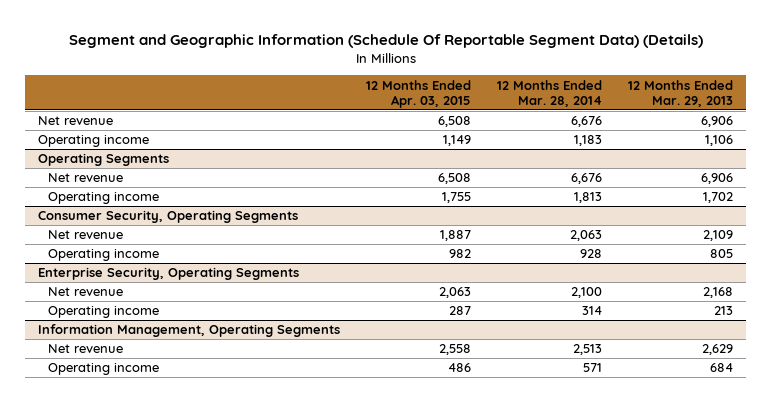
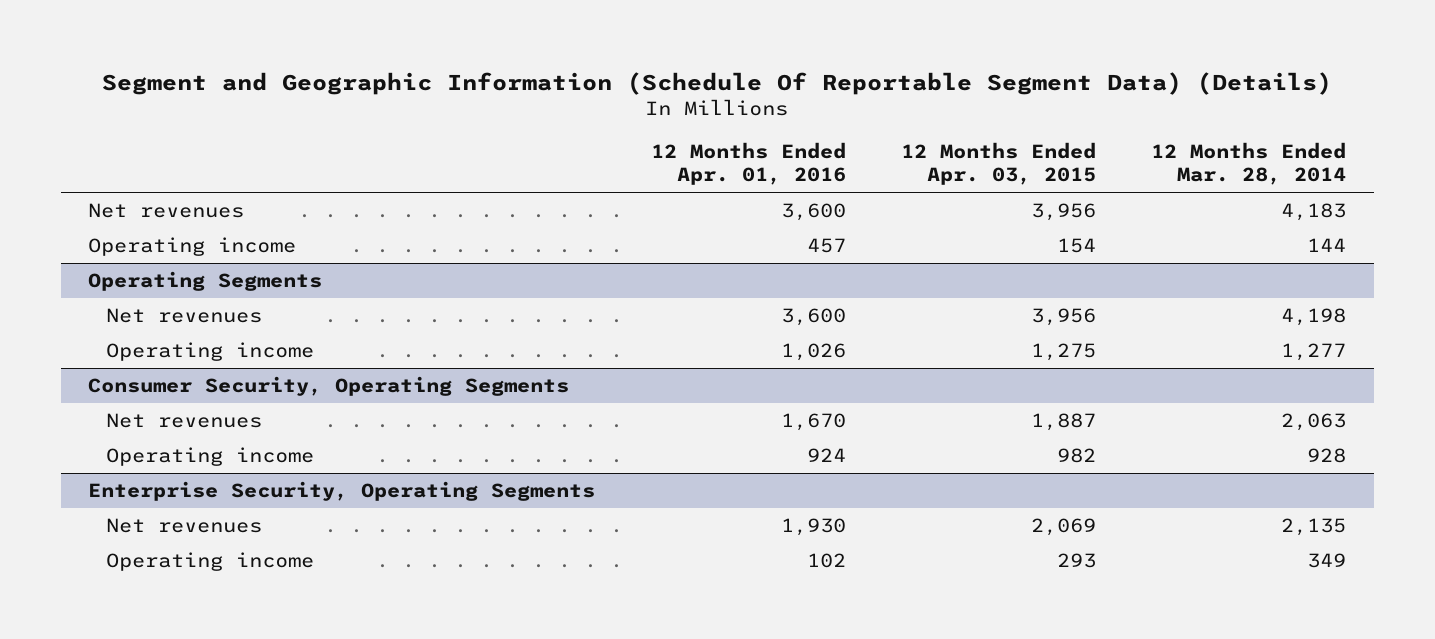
[627,79,733,107] 12 Months Ended Mar. 29, 2013 -> none
none -> [650,142,846,186] 12 Months Ended Apr. 01, 2016
[38,116,114,126] Net revenue -> [88,203,245,219] Net revenues
[438,116,472,128] 6,508 -> [1031,203,1097,222] 3,956
[570,116,602,128] 6,676 -> [1281,203,1347,222] 4,183
[443,135,472,147] 1,149 -> [1057,238,1097,254] 154
[573,135,602,147] 1,183 -> [1307,238,1347,253] 144
[48,173,124,183] Net revenue -> [106,308,263,324] Net revenues
[438,173,472,185] 6,508 -> [1031,308,1097,327] 3,956
[570,173,602,185] 6,676 -> [1281,308,1347,327] 4,198
[442,192,472,204] 1,755 -> [1031,343,1097,362] 1,275
[573,192,602,204] 1,813 -> [1281,343,1347,362] 1,277
[48,230,124,240] Net revenue -> [106,413,263,429] Net revenues
[38,324,341,338] Information Management, Operating Segments -> none
[48,344,124,354] Net revenue -> none
[48,363,160,376] Operating income -> none
[48,287,124,297] Net revenue -> [106,518,263,534] Net revenues
[439,287,472,299] 2,063 -> [1031,518,1097,537] 2,069
[570,287,602,299] 2,100 -> [1281,518,1347,537] 2,135
[449,306,472,316] 287 -> [1057,553,1097,569] 293
[581,306,602,316] 314 -> [1307,553,1347,569] 349

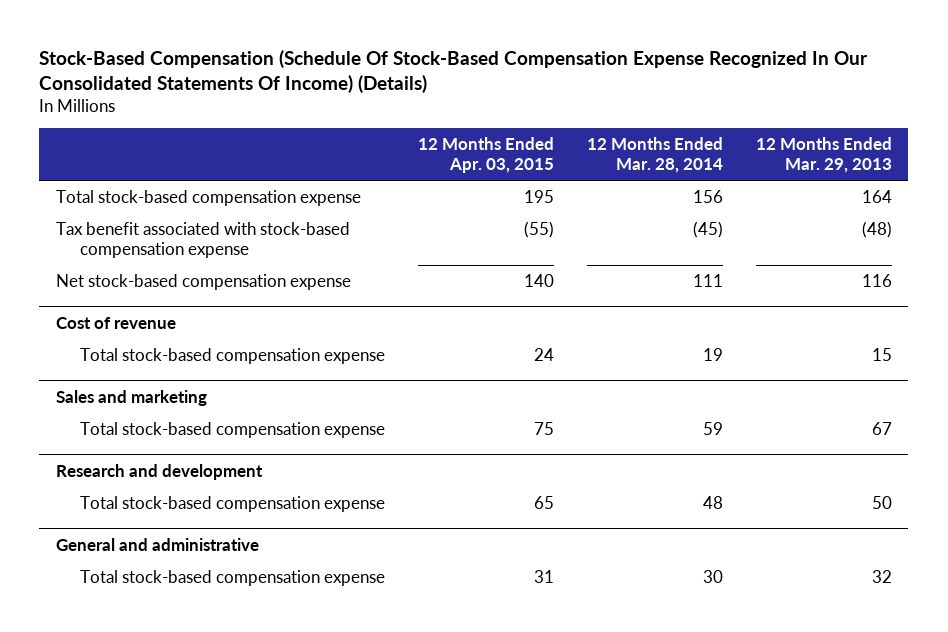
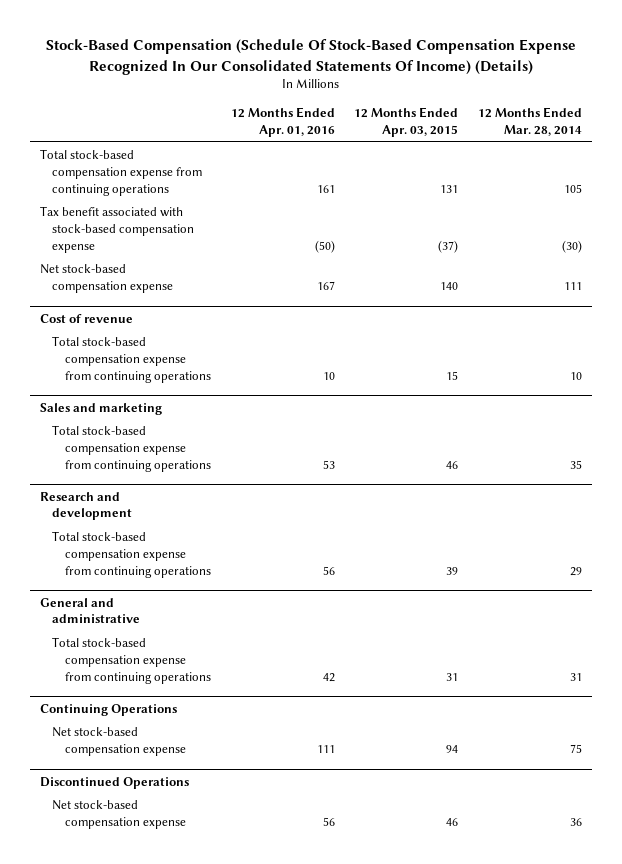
[755,137,892,174] 12 Months Ended Mar. 29, 2013 -> none
none -> [230,107,335,138] 12 Months Ended Apr. 01, 2016
[55,189,361,206] Total stock-based compensation expense -> [39,149,203,196] Total stock-based compensation expense from continuing operations
[523,189,554,203] 195 -> [440,184,459,193] 131
[692,189,723,203] 156 -> [564,183,583,193] 105
[523,220,554,238] (55) -> [438,239,459,253] (37)
[692,220,723,238] (45) -> [562,239,583,253] (30)
[79,347,385,364] Total stock-based compensation expense -> [52,336,212,383] Total stock-based compensation expense from continuing operations
[533,347,554,361] 24 -> [446,370,459,380] 15
[702,347,723,361] 19 -> [570,371,583,380] 10
[79,421,385,438] Total stock-based compensation expense -> [52,425,212,472] Total stock-based compensation expense from continuing operations
[533,421,554,435] 75 -> [446,460,459,469] 46
[702,421,723,435] 59 -> [570,459,583,469] 35
[79,495,385,512] Total stock-based compensation expense -> [52,531,212,578] Total stock-based compensation expense from continuing operations
[533,495,554,509] 65 -> [446,566,459,575] 39
[702,495,723,509] 48 -> [570,566,583,576] 29
[79,569,385,586] Total stock-based compensation expense -> [52,637,212,684] Total stock-based compensation expense from continuing operations
[702,569,723,583] 30 -> [570,672,583,681] 31
none -> [39,703,177,716] Continuing Operations
none -> [52,727,187,756] Net stock-based compensation expense
none -> [39,776,189,789] Discontinued Operations
none -> [52,800,187,829] Net stock-based compensation expense

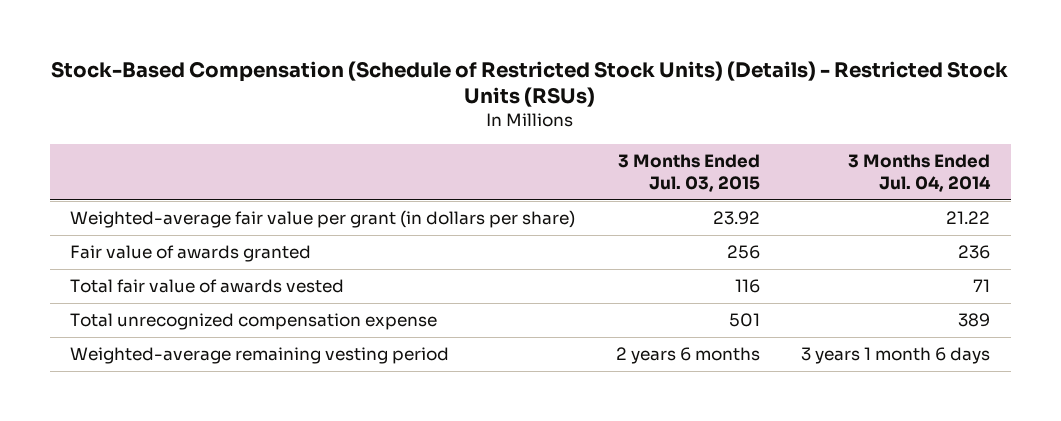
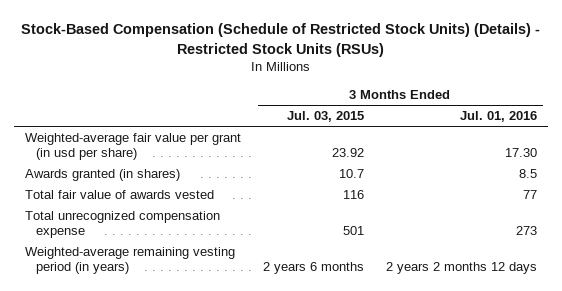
[848,153,992,192] 3 Months Ended Jul. 04, 2014 -> none
none -> [460,111,538,123] Jul. 01, 2016
[70,245,312,263] Fair value of awards granted -> none
[70,210,576,229] Weighted-average fair value per grant (in dollars per share) -> [25,132,242,161] Weighted-average fair value per grant (in usd per share)
none -> [25,168,181,181] Awards granted (in shares)
[70,347,450,365] Weighted-average remaining vesting period -> [25,246,236,275] Weighted-average remaining vesting period (in years)

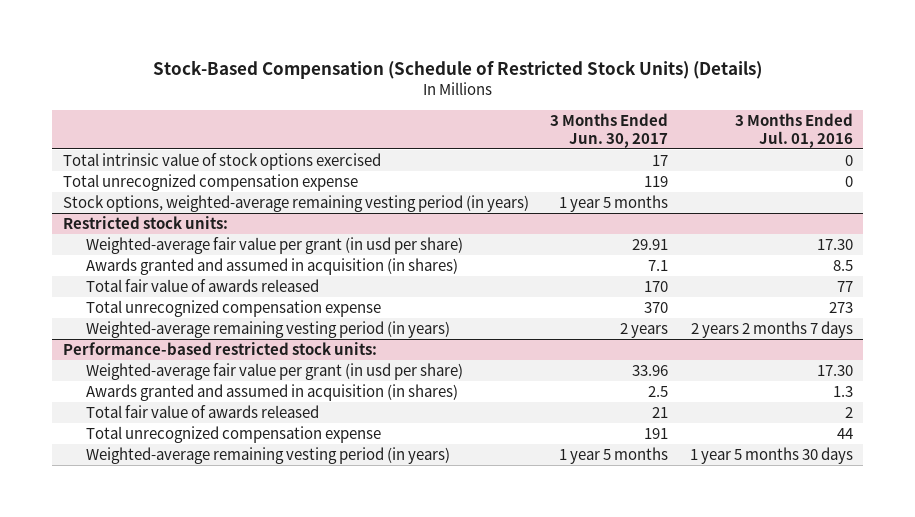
[21,23,541,57] Stock-Based Compensation (Schedule of Restricted Stock Units) (Details) - Restricted Stock Units (RSUs) -> [152,60,762,80] Stock-Based Compensation (Schedule of Restricted Stock Units) (Details)
[287,111,365,123] Jul. 03, 2015 -> none
none -> [550,113,669,148] 3 Months Ended Jun. 30, 2017
none -> [62,153,381,171] Total intrinsic value of stock options exercised
none -> [62,174,358,192] Total unrecognized compensation expense
none -> [62,195,529,213] Stock options, weighted-average remaining vesting period (in years)
none -> [62,216,228,230] Restricted stock units:
[25,168,181,181] Awards granted (in shares) -> [86,258,459,276] Awards granted and assumed in acquisition (in shares)
[25,189,215,199] Total fair value of awards vested -> [86,279,320,293] Total fair value of awards released
[386,262,538,275] 2 years 2 months 12 days -> [690,321,853,339] 2 years 2 months 7 days
none -> [62,342,377,356] Performance-based restricted stock units:
none -> [86,363,464,381] Weighted-average fair value per grant (in usd per share)
none -> [86,384,459,402] Awards granted and assumed in acquisition (in shares)
none -> [86,405,320,419] Total fair value of awards released
none -> [86,426,382,444] Total unrecognized compensation expense
none -> [86,447,451,465] Weighted-average remaining vesting period (in years)

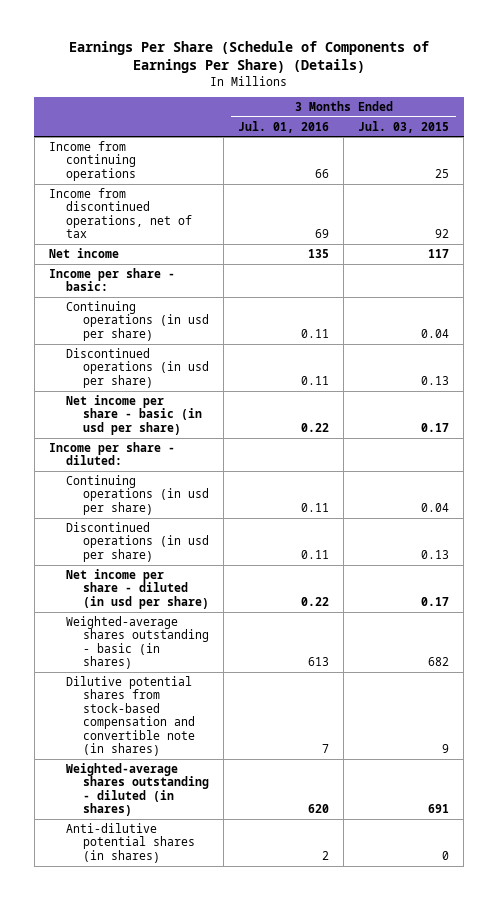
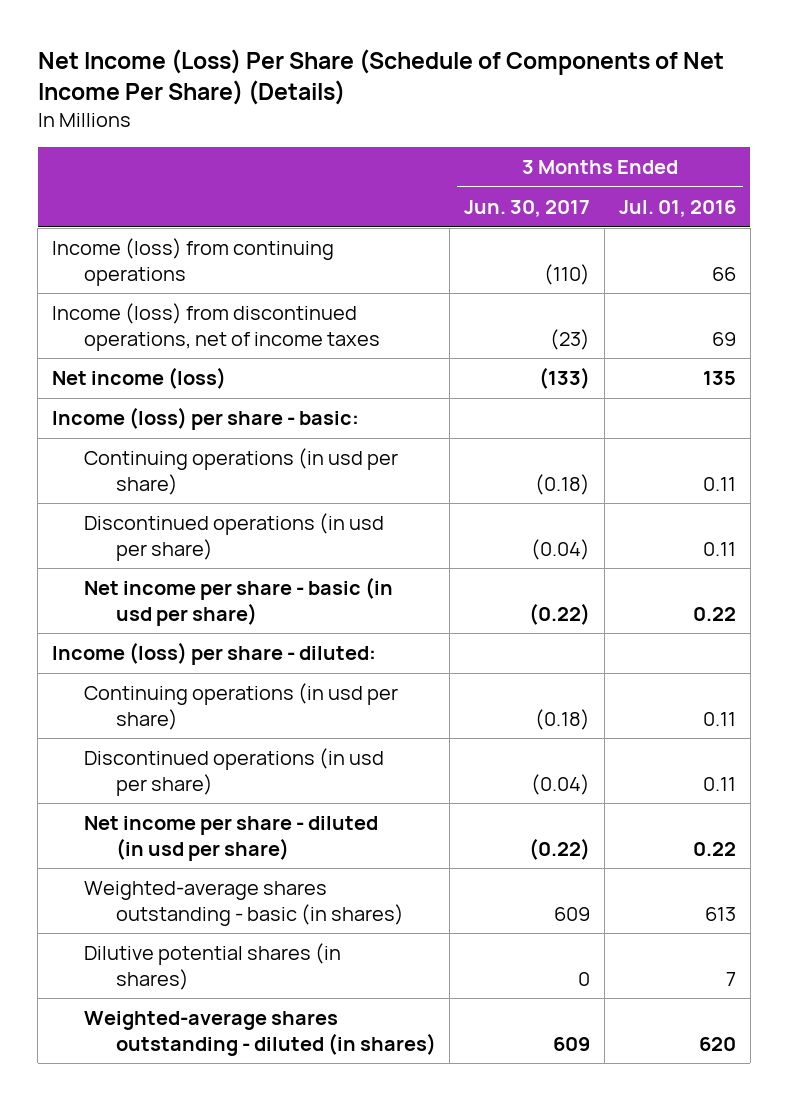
[68,41,429,74] Earnings Per Share (Schedule of Components of Earnings Per Share) (Details) -> [37,48,724,106] Net Income (Loss) Per Share (Schedule of Components of Net Income Per Share) (Details)
[358,120,450,133] Jul. 03, 2015 -> none
none -> [464,200,591,218] Jun. 30, 2017
[48,140,136,181] Income from continuing operations -> [52,238,335,286] Income (loss) from continuing operations
[48,187,192,239] Income from discontinued operations, net of tax -> [52,303,380,351] Income (loss) from discontinued operations, net of income taxes
[48,247,119,258] Net income -> [52,367,227,390] Net income (loss)
[48,267,175,292] Income per share - basic: -> [52,407,360,431] Income (loss) per share - basic:
[48,441,175,466] Income per share - diluted: -> [52,642,377,666] Income (loss) per share - diluted:
[65,675,196,757] Dilutive potential shares from stock-based compensation and convertible note (in shares) -> [83,943,341,990] Dilutive potential shares (in shares)
[65,822,196,863] Anti-dilutive potential shares (in shares) -> none

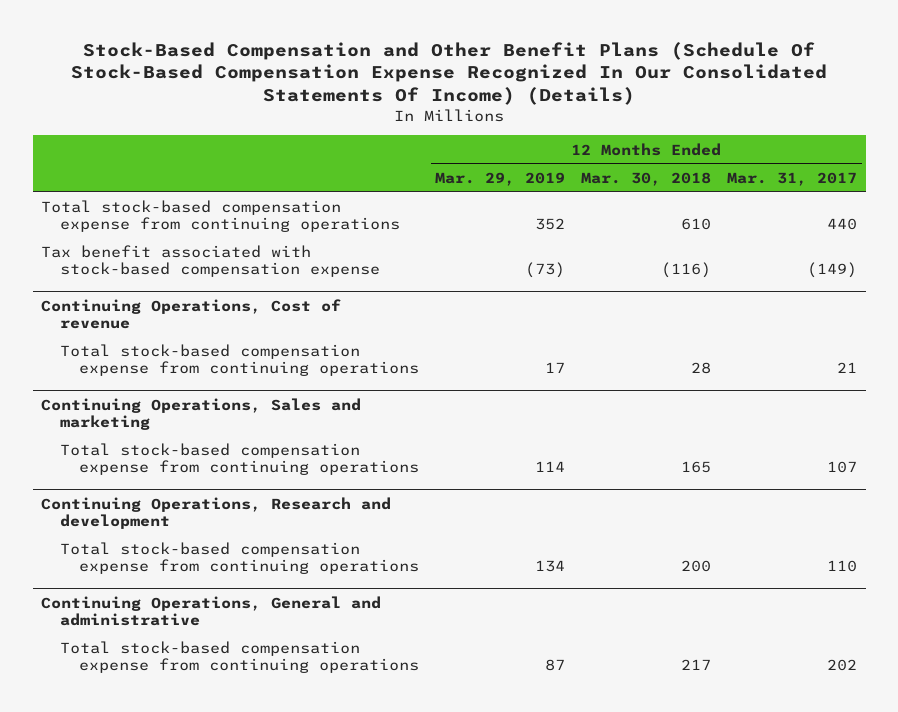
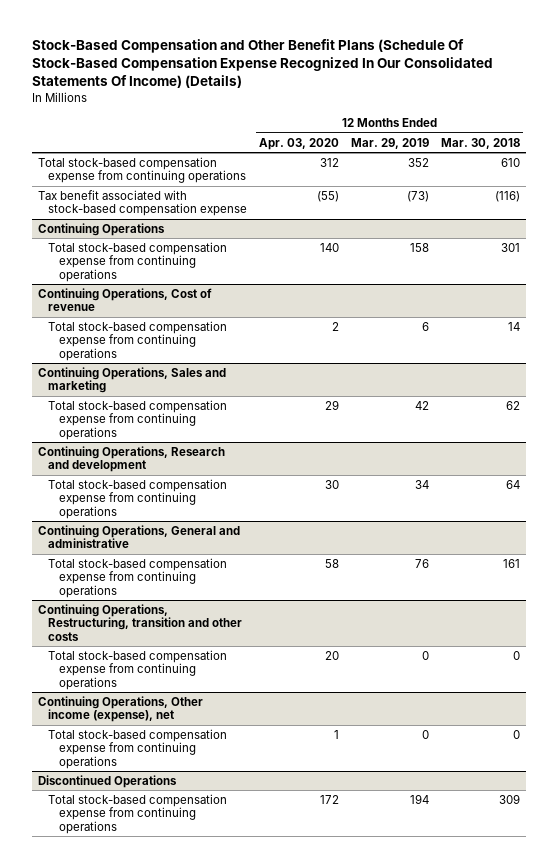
[727,171,858,186] Mar. 31, 2017 -> none
none -> [259,137,340,150] Apr. 03, 2020
none -> [38,222,166,236] Continuing Operations
none -> [48,241,228,282] Total stock-based compensation expense from continuing operations
[545,362,566,374] 17 -> [422,321,430,331] 6
[691,362,712,375] 28 -> [507,321,520,331] 14
[535,461,566,473] 114 -> [415,400,430,410] 42
[681,461,712,474] 165 -> [505,400,520,410] 62
[535,560,566,573] 134 -> [415,479,430,489] 34
[681,560,712,573] 200 -> [505,479,520,489] 64
[545,659,566,672] 87 -> [415,558,430,568] 76
[681,659,712,671] 217 -> [502,558,520,568] 161
none -> [38,603,243,641] Continuing Operations, Restructuring, transition and other costs
none -> [48,649,228,690] Total stock-based compensation expense from continuing operations
none -> [38,695,204,723] Continuing Operations, Other income (expense), net
none -> [48,728,228,769] Total stock-based compensation expense from continuing operations
none -> [38,774,178,788] Discontinued Operations
none -> [48,793,228,834] Total stock-based compensation expense from continuing operations

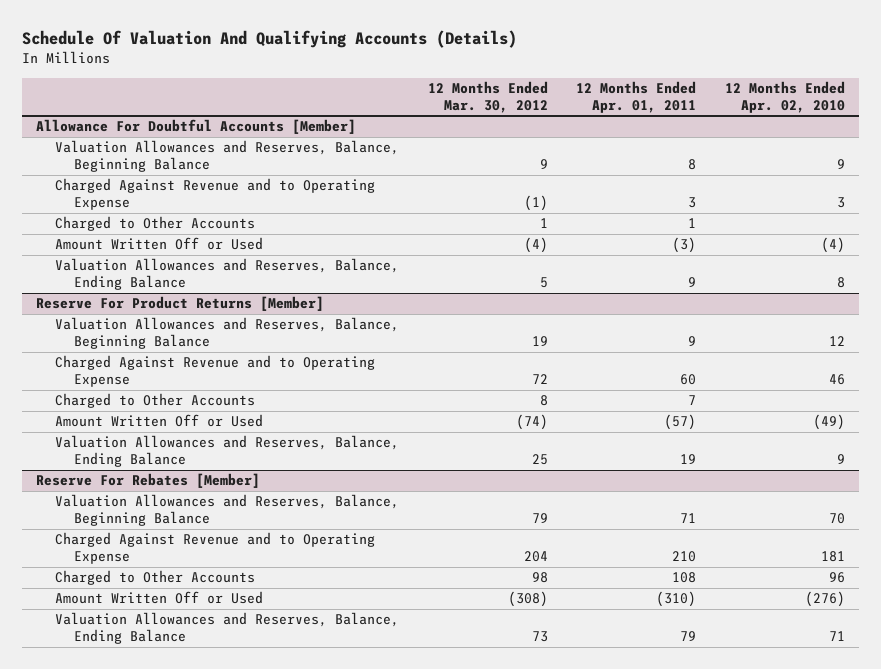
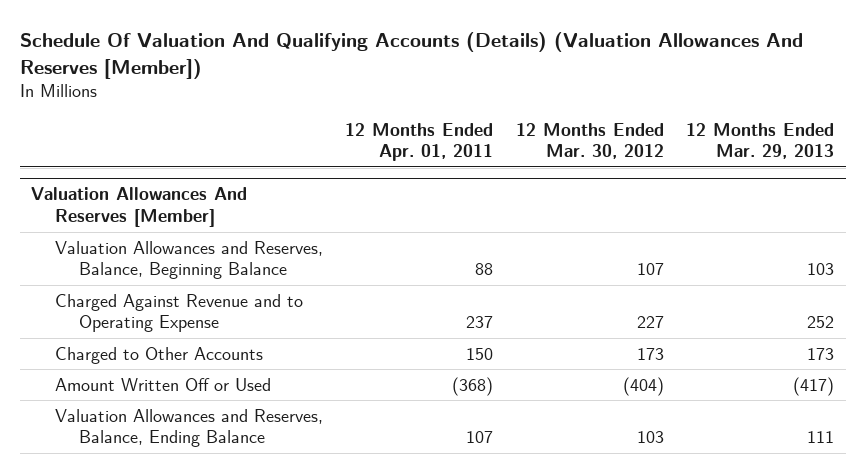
[22,30,518,49] Schedule Of Valuation And Qualifying Accounts (Details) -> [20,31,804,79] Schedule Of Valuation And Qualifying Accounts (Details) (Valuation Allowances And Reserves [Member])
[725,80,846,113] 12 Months Ended Apr. 02, 2010 -> none
none -> [686,122,835,160] 12 Months Ended Mar. 29, 2013
[36,119,357,135] Allowance For Doubtful Accounts [Member] -> none
[36,296,325,312] Reserve For Product Returns [Member] -> none
[55,317,400,350] Valuation Allowances and Reserves, Balance, Beginning Balance -> none
[55,355,376,388] Charged Against Revenue and to Operating Expense -> none
[55,393,256,409] Charged to Other Accounts -> none
[55,414,264,428] Amount Written Off or Used -> none
[55,435,400,468] Valuation Allowances and Reserves, Balance, Ending Balance -> none
[36,473,261,489] Reserve For Rebates [Member] -> none
[55,494,400,527] Valuation Allowances and Reserves, Balance, Beginning Balance -> none
[55,532,376,565] Charged Against Revenue and to Operating Expense -> none
[55,570,256,586] Charged to Other Accounts -> none
[55,591,264,605] Amount Written Off or Used -> none
[55,612,400,645] Valuation Allowances and Reserves, Balance, Ending Balance -> none
none -> [31,187,248,227] Valuation Allowances And Reserves [Member]
[539,159,548,170] 9 -> [636,263,664,276] 107
[688,159,697,171] 8 -> [475,263,494,276] 88
[523,195,548,212] (1) -> [636,316,664,329] 227
[688,197,697,209] 3 -> [466,316,494,329] 237
[539,218,548,229] 1 -> [636,347,664,360] 173
[688,218,697,229] 1 -> [466,347,494,360] 150
[523,237,548,254] (4) -> [622,376,664,396] (404)
[672,237,697,254] (3) -> [452,376,494,396] (368)
[539,277,548,289] 5 -> [636,431,664,444] 103
[688,277,697,288] 9 -> [466,431,494,444] 107

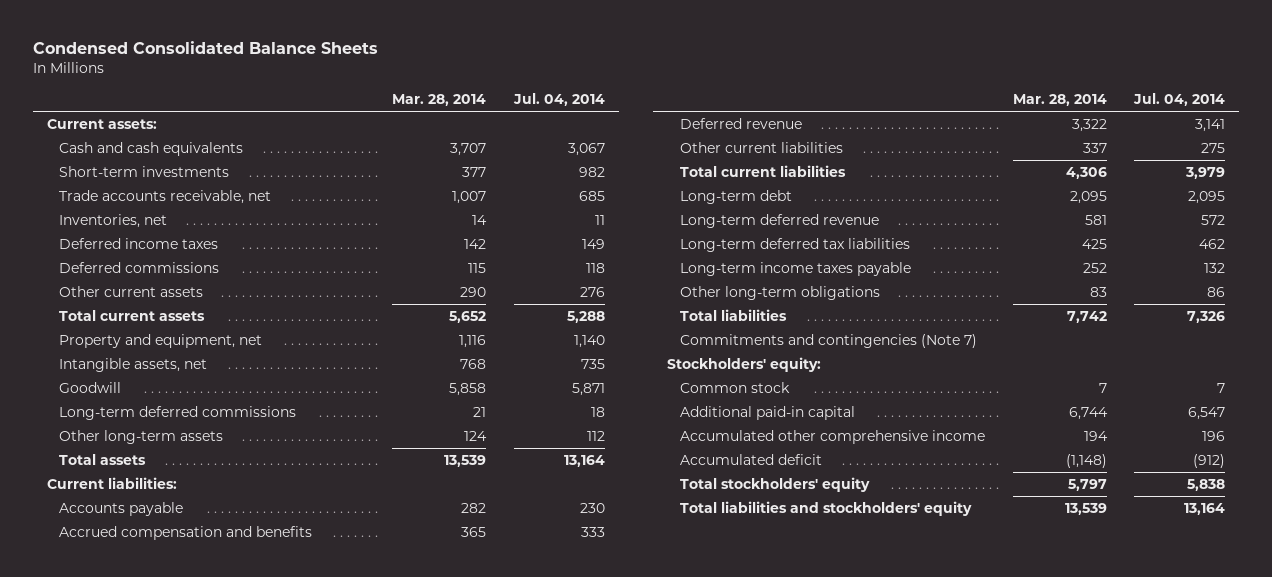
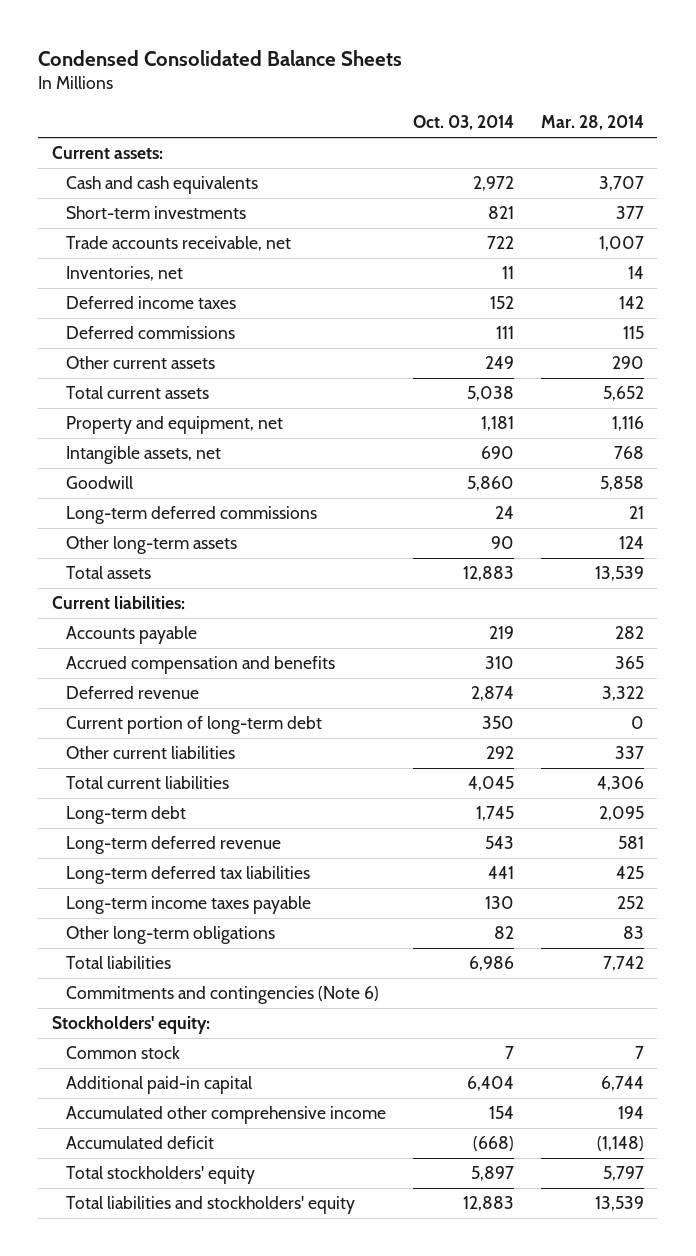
[512,92,605,106] Jul. 04, 2014 -> none
none -> [412,115,514,131] Oct. 03, 2014
none -> [65,716,322,735] Current portion of long-term debt
[679,333,977,348] Commitments and contingencies (Note 7) -> [65,986,379,1005] Commitments and contingencies (Note 6)

